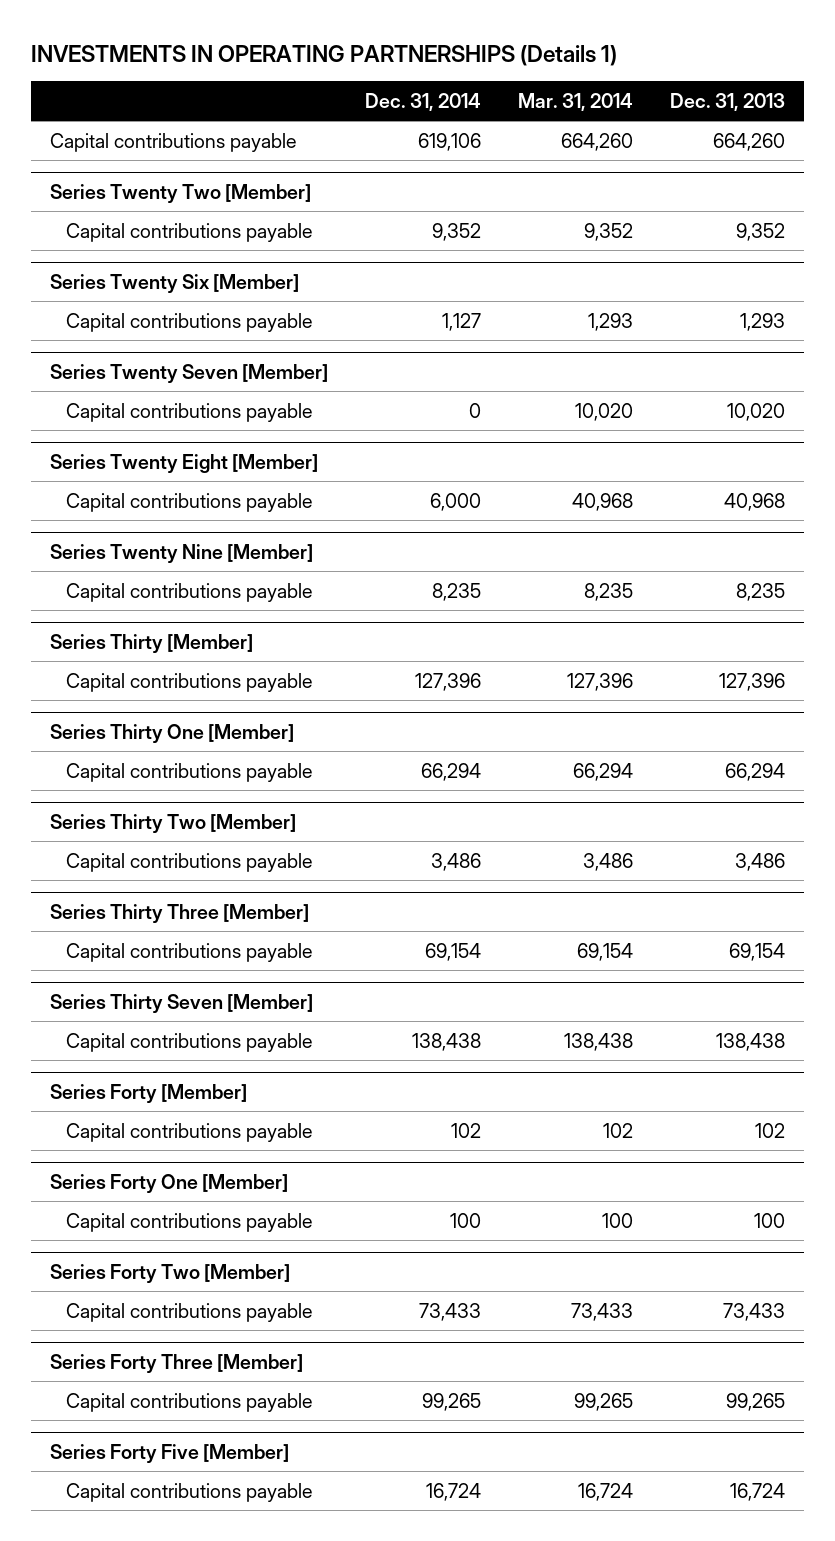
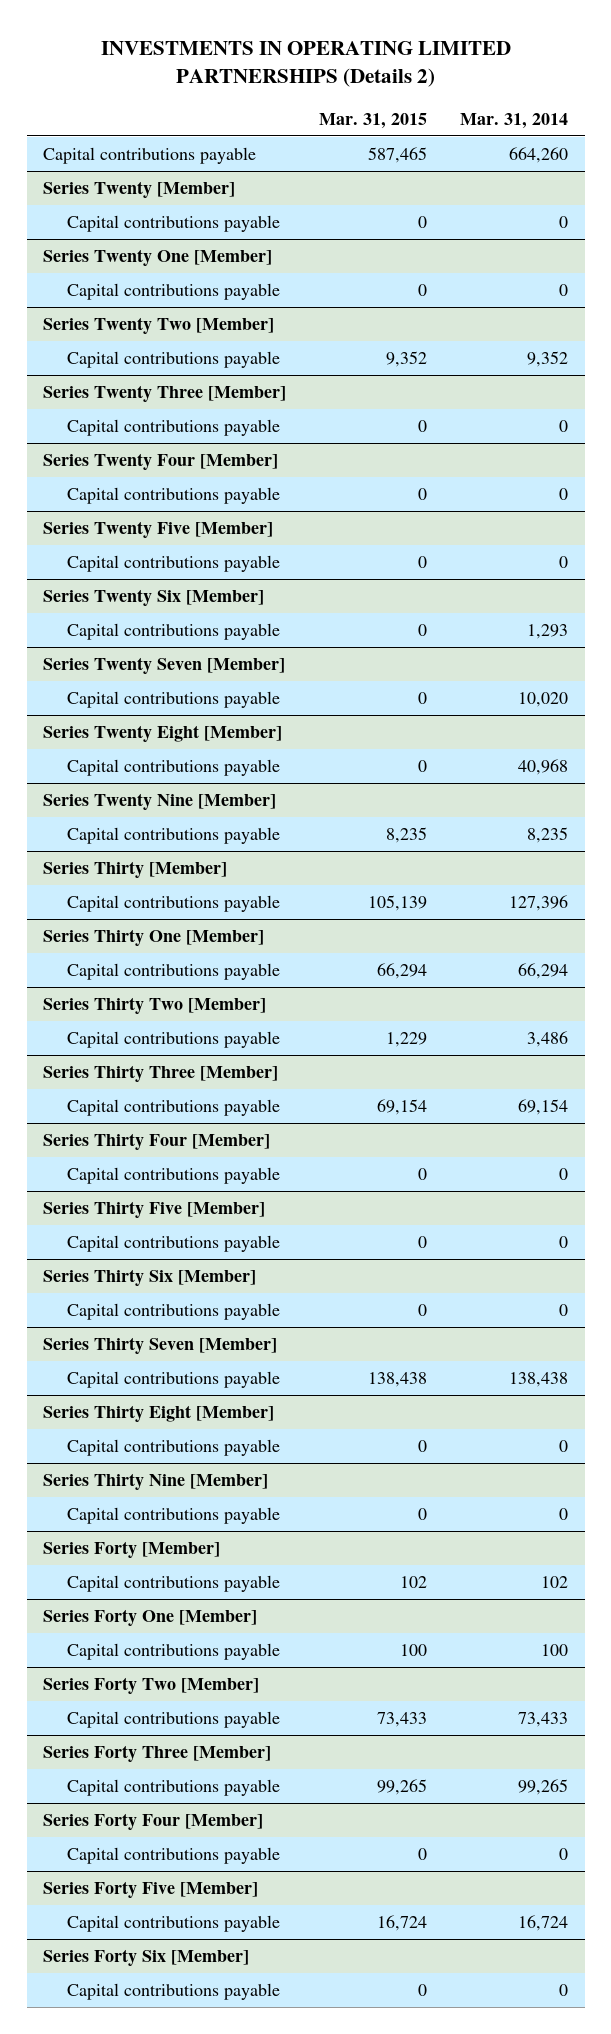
[31,44,618,66] INVESTMENTS IN OPERATING PARTNERSHIPS (Details 1) -> [100,41,511,88] INVESTMENTS IN OPERATING LIMITED PARTNERSHIPS (Details 2)
[364,93,481,112] Dec. 31, 2014 -> none
[670,93,786,112] Dec. 31, 2013 -> none
none -> [319,112,428,129] Mar. 31, 2015
none -> [43,181,236,199] Series Twenty [Member]
none -> [66,215,280,233] Capital contributions payable
none -> [43,249,273,267] Series Twenty One [Member]
none -> [66,283,280,301] Capital contributions payable
none -> [43,385,287,403] Series Twenty Three [Member]
none -> [66,419,280,437] Capital contributions payable
none -> [43,453,279,471] Series Twenty Four [Member]
none -> [66,487,280,505] Capital contributions payable
none -> [43,521,274,539] Series Twenty Five [Member]
none -> [66,555,280,573] Capital contributions payable
none -> [43,1133,271,1151] Series Thirty Four [Member]
none -> [66,1167,280,1185] Capital contributions payable
none -> [43,1201,266,1219] Series Thirty Five [Member]
none -> [66,1235,280,1253] Capital contributions payable
none -> [43,1269,257,1287] Series Thirty Six [Member]
none -> [66,1303,280,1321] Capital contributions payable
none -> [43,1405,275,1423] Series Thirty Eight [Member]
none -> [66,1439,280,1457] Capital contributions payable
none -> [43,1473,269,1491] Series Thirty Nine [Member]
none -> [66,1507,280,1525] Capital contributions payable
none -> [43,1813,264,1831] Series Forty Four [Member]
none -> [66,1847,280,1865] Capital contributions payable
none -> [43,1949,250,1967] Series Forty Six [Member]
none -> [66,1983,280,2001] Capital contributions payable

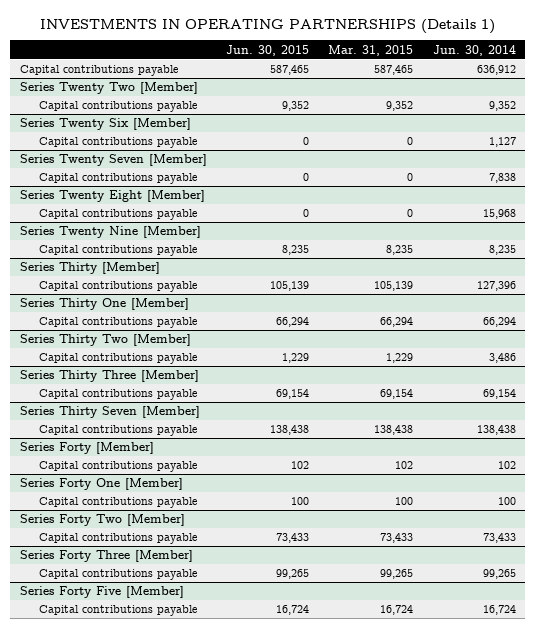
[100,41,511,88] INVESTMENTS IN OPERATING LIMITED PARTNERSHIPS (Details 2) -> [39,18,495,34] INVESTMENTS IN OPERATING PARTNERSHIPS (Details 1)
[460,112,569,129] Mar. 31, 2014 -> none
none -> [226,44,310,56] Jun. 30, 2015
none -> [432,44,516,56] Jun. 30, 2014
[43,181,236,199] Series Twenty [Member] -> none
[66,215,280,233] Capital contributions payable -> none
[43,249,273,267] Series Twenty One [Member] -> none
[66,283,280,301] Capital contributions payable -> none
[43,385,287,403] Series Twenty Three [Member] -> none
[66,419,280,437] Capital contributions payable -> none
[43,453,279,471] Series Twenty Four [Member] -> none
[66,487,280,505] Capital contributions payable -> none
[43,521,274,539] Series Twenty Five [Member] -> none
[66,555,280,573] Capital contributions payable -> none
[43,1133,271,1151] Series Thirty Four [Member] -> none
[66,1167,280,1185] Capital contributions payable -> none
[43,1201,266,1219] Series Thirty Five [Member] -> none
[66,1235,280,1253] Capital contributions payable -> none
[43,1269,257,1287] Series Thirty Six [Member] -> none
[66,1303,280,1321] Capital contributions payable -> none
[43,1405,275,1423] Series Thirty Eight [Member] -> none
[66,1439,280,1457] Capital contributions payable -> none
[43,1473,269,1491] Series Thirty Nine [Member] -> none
[66,1507,280,1525] Capital contributions payable -> none
[43,1813,264,1831] Series Forty Four [Member] -> none
[66,1847,280,1865] Capital contributions payable -> none
[43,1949,250,1967] Series Forty Six [Member] -> none
[66,1983,280,2001] Capital contributions payable -> none

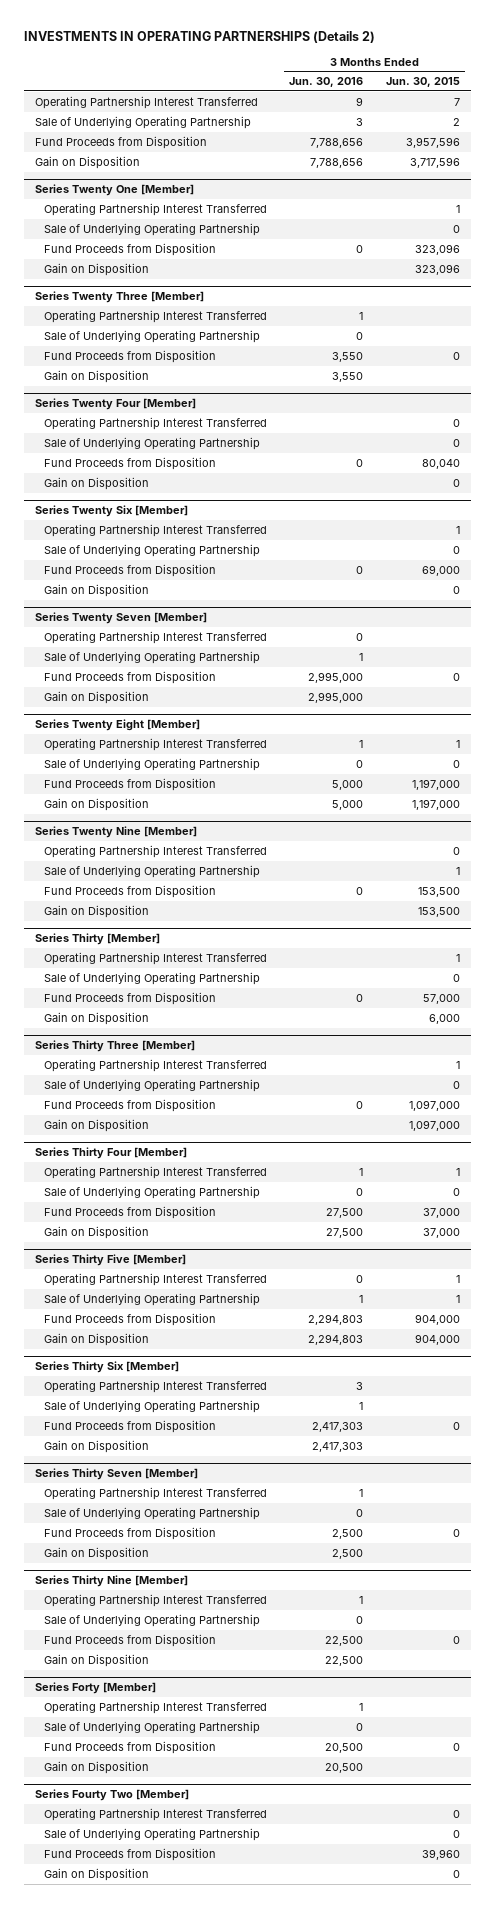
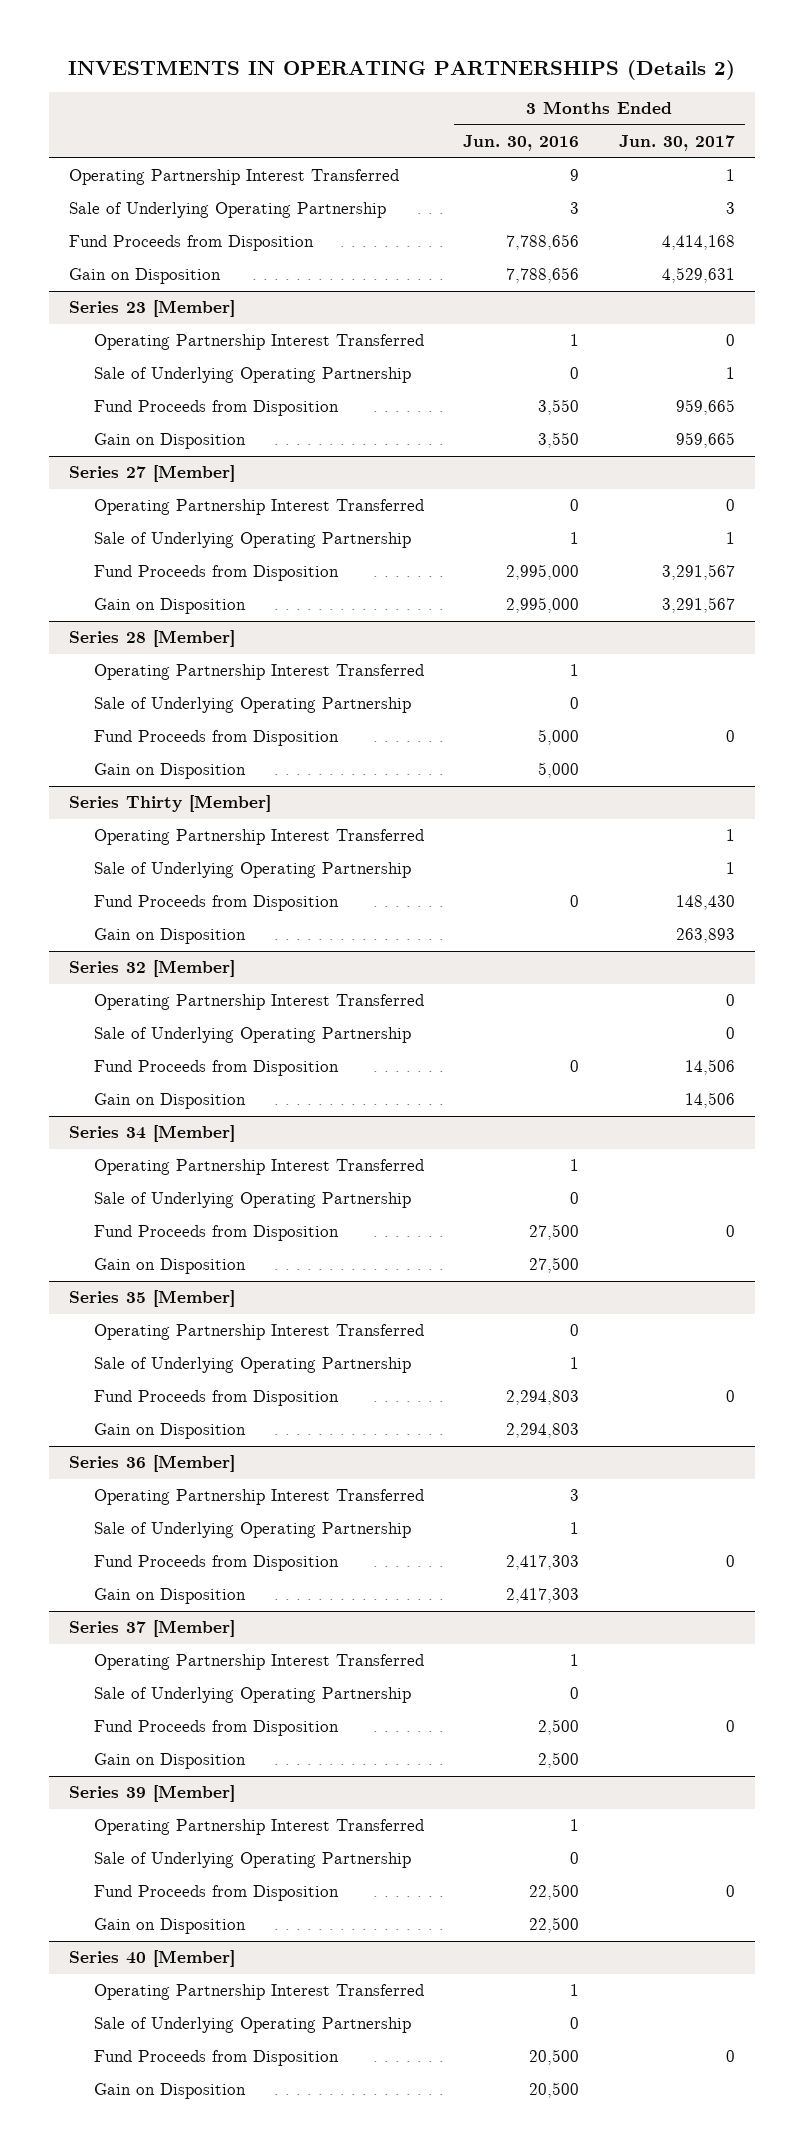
[385,77,460,88] Jun. 30, 2015 -> none
none -> [619,135,736,152] Jun. 30, 2017
[34,183,194,196] Series Twenty One [Member] -> none
[43,202,267,216] Operating Partnership Interest Transferred -> none
[43,222,260,236] Sale of Underlying Operating Partnership -> none
[43,242,216,256] Fund Proceeds from Disposition -> none
[43,262,149,276] Gain on Disposition -> none
[34,290,204,303] Series Twenty Three [Member] -> [68,300,235,318] Series 23 [Member]
[34,397,196,410] Series Twenty Four [Member] -> none
[43,416,267,430] Operating Partnership Interest Transferred -> none
[43,436,260,450] Sale of Underlying Operating Partnership -> none
[43,456,216,470] Fund Proceeds from Disposition -> none
[43,476,149,490] Gain on Disposition -> none
[34,504,188,517] Series Twenty Six [Member] -> none
[43,523,267,537] Operating Partnership Interest Transferred -> none
[43,543,260,557] Sale of Underlying Operating Partnership -> none
[43,563,216,577] Fund Proceeds from Disposition -> none
[43,583,149,597] Gain on Disposition -> none
[34,611,207,624] Series Twenty Seven [Member] -> [68,465,235,483] Series 27 [Member]
[34,718,200,731] Series Twenty Eight [Member] -> [68,630,235,648] Series 28 [Member]
[34,825,197,838] Series Twenty Nine [Member] -> none
[43,844,267,858] Operating Partnership Interest Transferred -> none
[43,864,260,878] Sale of Underlying Operating Partnership -> none
[43,884,216,898] Fund Proceeds from Disposition -> none
[43,904,149,918] Gain on Disposition -> none
[34,1039,195,1052] Series Thirty Three [Member] -> none
none -> [68,960,235,978] Series 32 [Member]
[34,1146,187,1159] Series Thirty Four [Member] -> [68,1125,235,1143] Series 34 [Member]
[34,1253,186,1266] Series Thirty Five [Member] -> [68,1290,235,1308] Series 35 [Member]
[34,1360,179,1373] Series Thirty Six [Member] -> [68,1455,235,1473] Series 36 [Member]
[34,1467,198,1480] Series Thirty Seven [Member] -> [68,1620,235,1638] Series 37 [Member]
[34,1574,188,1587] Series Thirty Nine [Member] -> [68,1785,235,1803] Series 39 [Member]
[34,1681,156,1694] Series Forty [Member] -> [68,1950,235,1968] Series 40 [Member]
[34,1788,189,1801] Series Fourty Two [Member] -> none
[43,1807,267,1821] Operating Partnership Interest Transferred -> none
[43,1827,260,1841] Sale of Underlying Operating Partnership -> none
[43,1847,216,1861] Fund Proceeds from Disposition -> none
[43,1867,149,1881] Gain on Disposition -> none

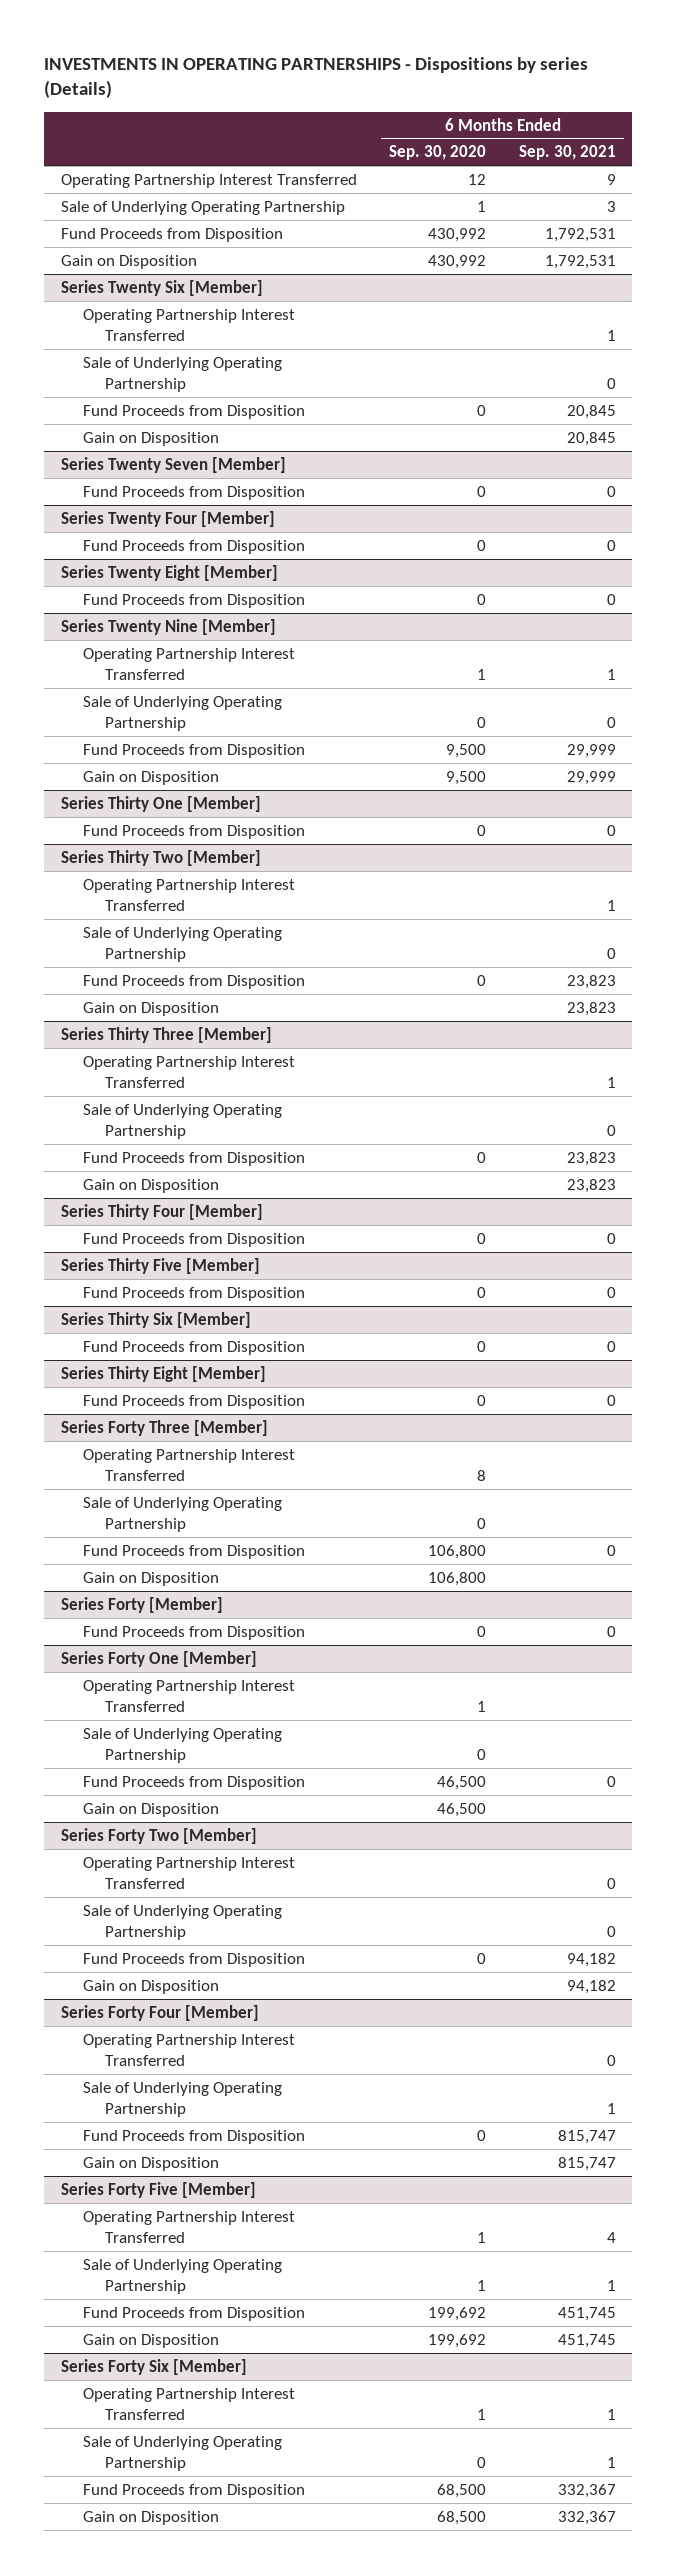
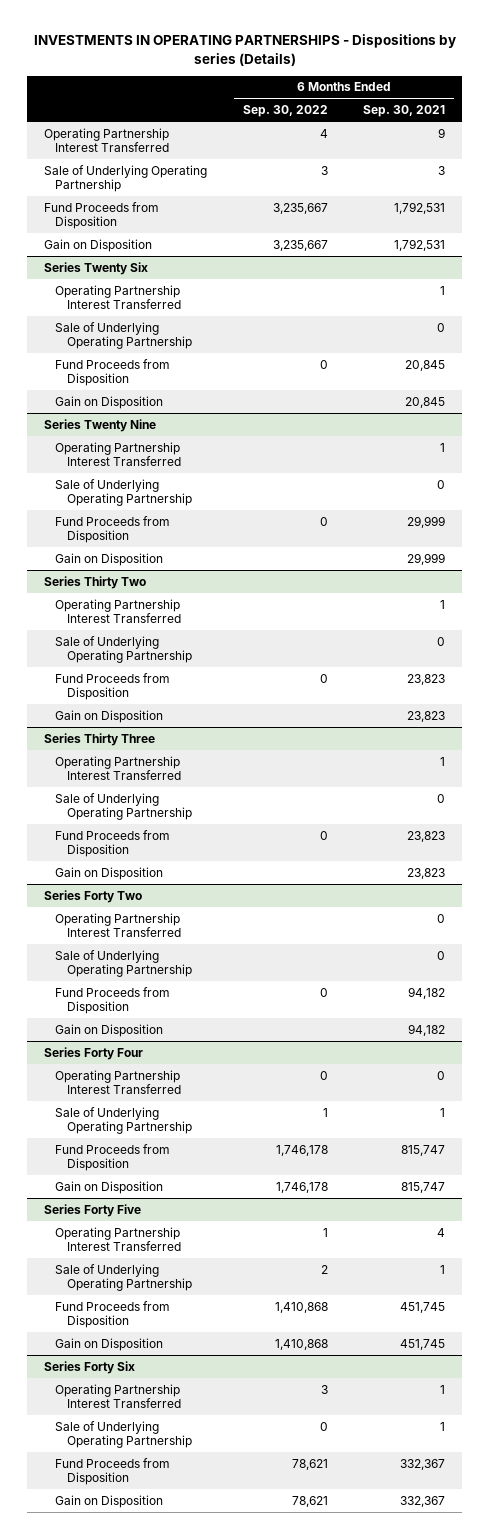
[389,145,487,161] Sep. 30, 2020 -> none
none -> [242,105,328,118] Sep. 30, 2022
[60,279,263,296] Series Twenty Six [Member] -> [44,261,149,275] Series Twenty Six
[60,456,286,473] Series Twenty Seven [Member] -> none
[82,485,305,500] Fund Proceeds from Disposition -> none
[60,510,275,527] Series Twenty Four [Member] -> none
[82,539,305,554] Fund Proceeds from Disposition -> none
[60,564,278,581] Series Twenty Eight [Member] -> none
[82,593,305,608] Fund Proceeds from Disposition -> none
[60,618,276,635] Series Twenty Nine [Member] -> [44,418,157,432] Series Twenty Nine
[60,795,261,812] Series Thirty One [Member] -> none
[82,824,305,839] Fund Proceeds from Disposition -> none
[60,849,261,866] Series Thirty Two [Member] -> [44,575,147,589] Series Thirty Two
[60,1026,272,1043] Series Thirty Three [Member] -> [44,732,156,746] Series Thirty Three
[60,1203,263,1220] Series Thirty Four [Member] -> none
[82,1232,305,1247] Fund Proceeds from Disposition -> none
[60,1257,260,1274] Series Thirty Five [Member] -> none
[82,1286,305,1301] Fund Proceeds from Disposition -> none
[60,1311,251,1328] Series Thirty Six [Member] -> none
[82,1340,305,1355] Fund Proceeds from Disposition -> none
[60,1365,266,1382] Series Thirty Eight [Member] -> none
[82,1394,305,1409] Fund Proceeds from Disposition -> none
[60,1419,268,1436] Series Forty Three [Member] -> none
[82,1448,295,1481] Operating Partnership Interest Transferred -> none
[82,1496,282,1532] Sale of Underlying Operating Partnership -> none
[82,1544,305,1559] Fund Proceeds from Disposition -> none
[82,1571,219,1586] Gain on Disposition -> none
[60,1596,223,1613] Series Forty [Member] -> none
[82,1625,305,1640] Fund Proceeds from Disposition -> none
[60,1650,257,1667] Series Forty One [Member] -> none
[82,1679,295,1712] Operating Partnership Interest Transferred -> none
[82,1727,282,1763] Sale of Underlying Operating Partnership -> none
[82,1775,305,1790] Fund Proceeds from Disposition -> none
[82,1802,219,1817] Gain on Disposition -> none
[60,1827,257,1844] Series Forty Two [Member] -> [44,889,143,903] Series Forty Two
[60,2004,259,2021] Series Forty Four [Member] -> [44,1046,144,1060] Series Forty Four
[60,2181,256,2198] Series Forty Five [Member] -> [44,1203,142,1217] Series Forty Five
[60,2358,247,2375] Series Forty Six [Member] -> [44,1360,136,1374] Series Forty Six

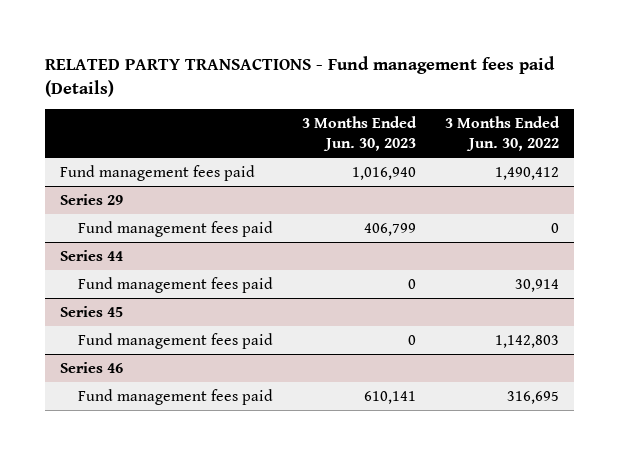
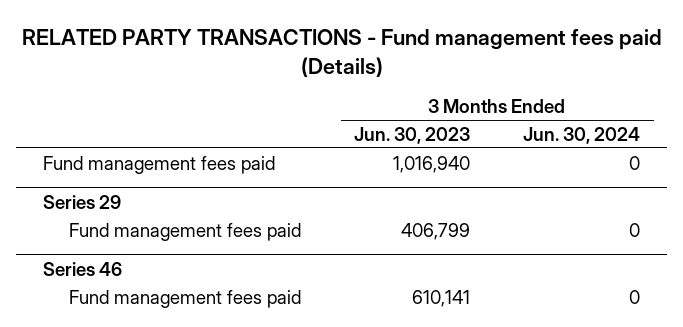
[445,116,561,151] 3 Months Ended Jun. 30, 2022 -> none
none -> [523,126,641,144] Jun. 30, 2024
[59,249,123,261] Series 44 -> none
[78,276,274,293] Fund management fees paid -> none
[59,305,123,317] Series 45 -> none
[78,332,274,349] Fund management fees paid -> none

